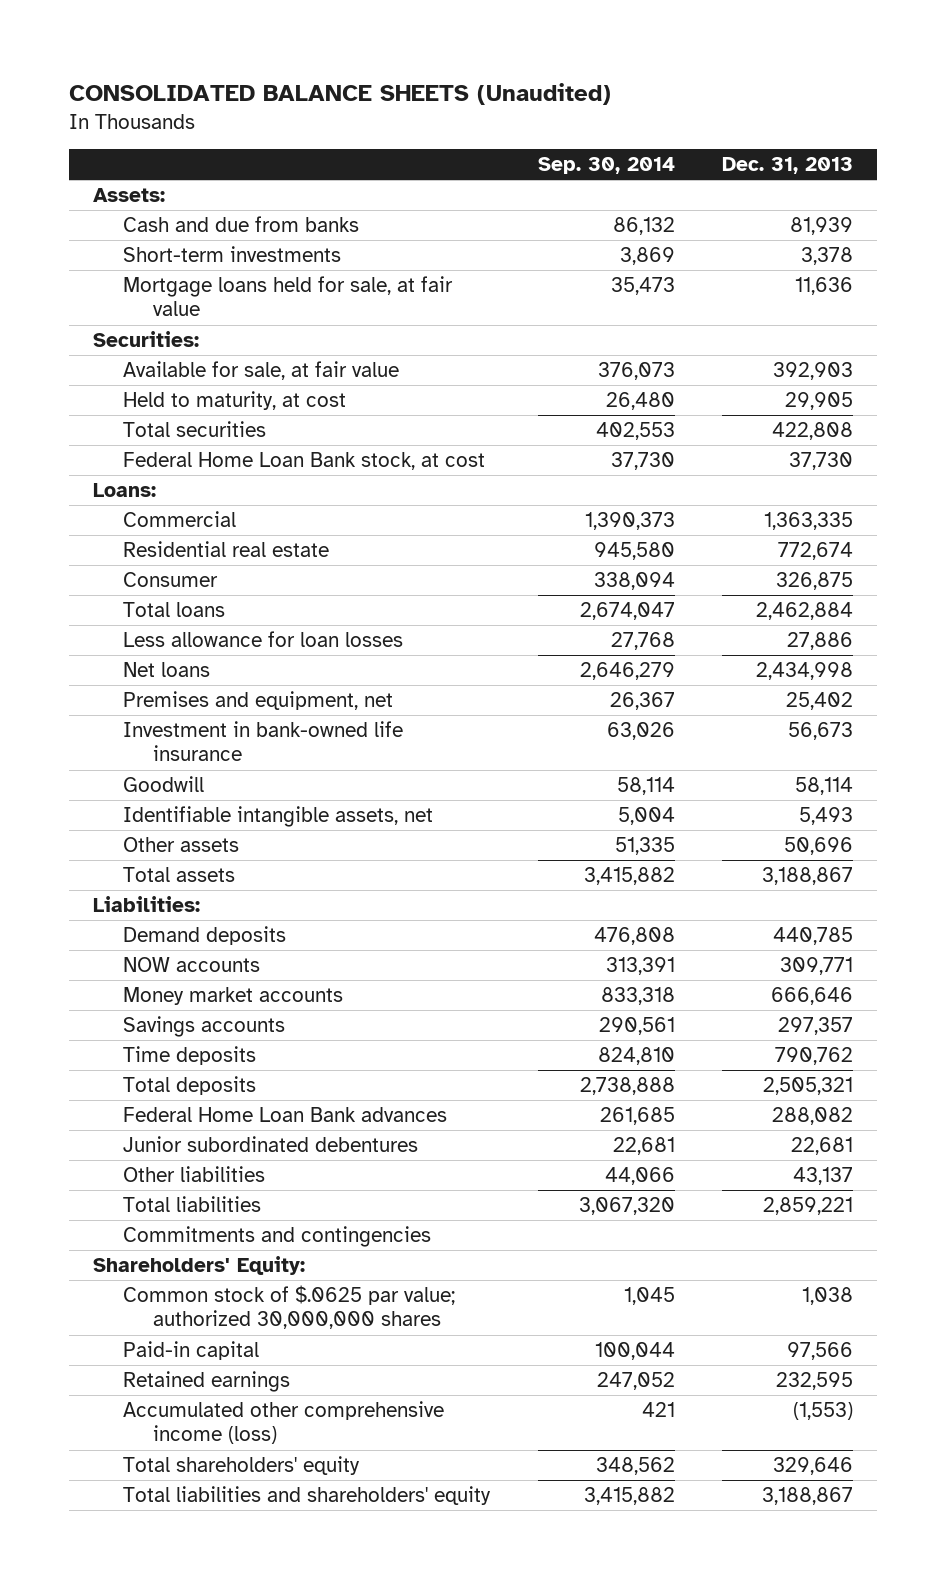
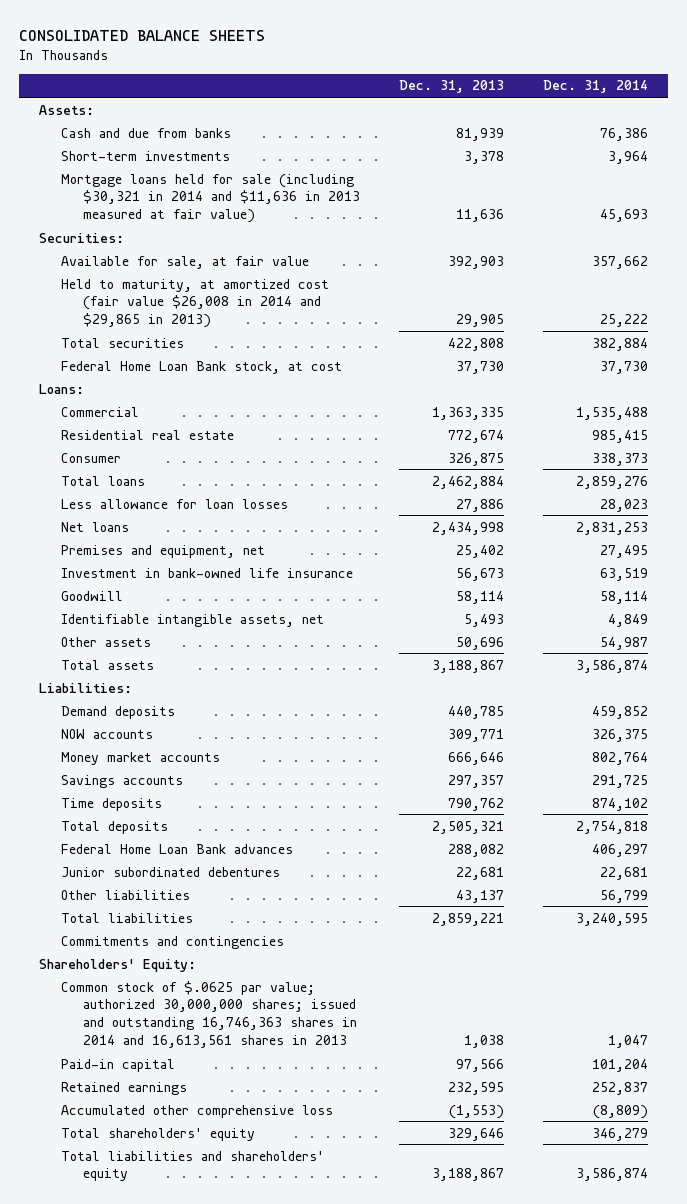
[69,82,612,105] CONSOLIDATED BALANCE SHEETS (Unaudited) -> [19,29,266,41] CONSOLIDATED BALANCE SHEETS
[537,157,675,175] Sep. 30, 2014 -> none
none -> [543,80,649,94] Dec. 31, 2014
[123,276,454,317] Mortgage loans held for sale, at fair value -> [60,173,361,224] Mortgage loans held for sale (including $30,321 in 2014 and $11,636 in 2013 measured at fair value)
[123,391,347,411] Held to maturity, at cost -> [60,278,329,329] Held to maturity, at amortized cost (fair value $26,008 in 2014 and $29,865 in 2013)
[123,1285,456,1330] Common stock of $.0625 par value; authorized 30,000,000 shares -> [60,980,358,1048] Common stock of $.0625 par value; authorized 30,000,000 shares; issued and outstanding 16,746,363 shares in 2014 and 16,613,561 shares in 2013
[123,1401,445,1445] Accumulated other comprehensive income (loss) -> [60,1104,333,1118] Accumulated other comprehensive loss

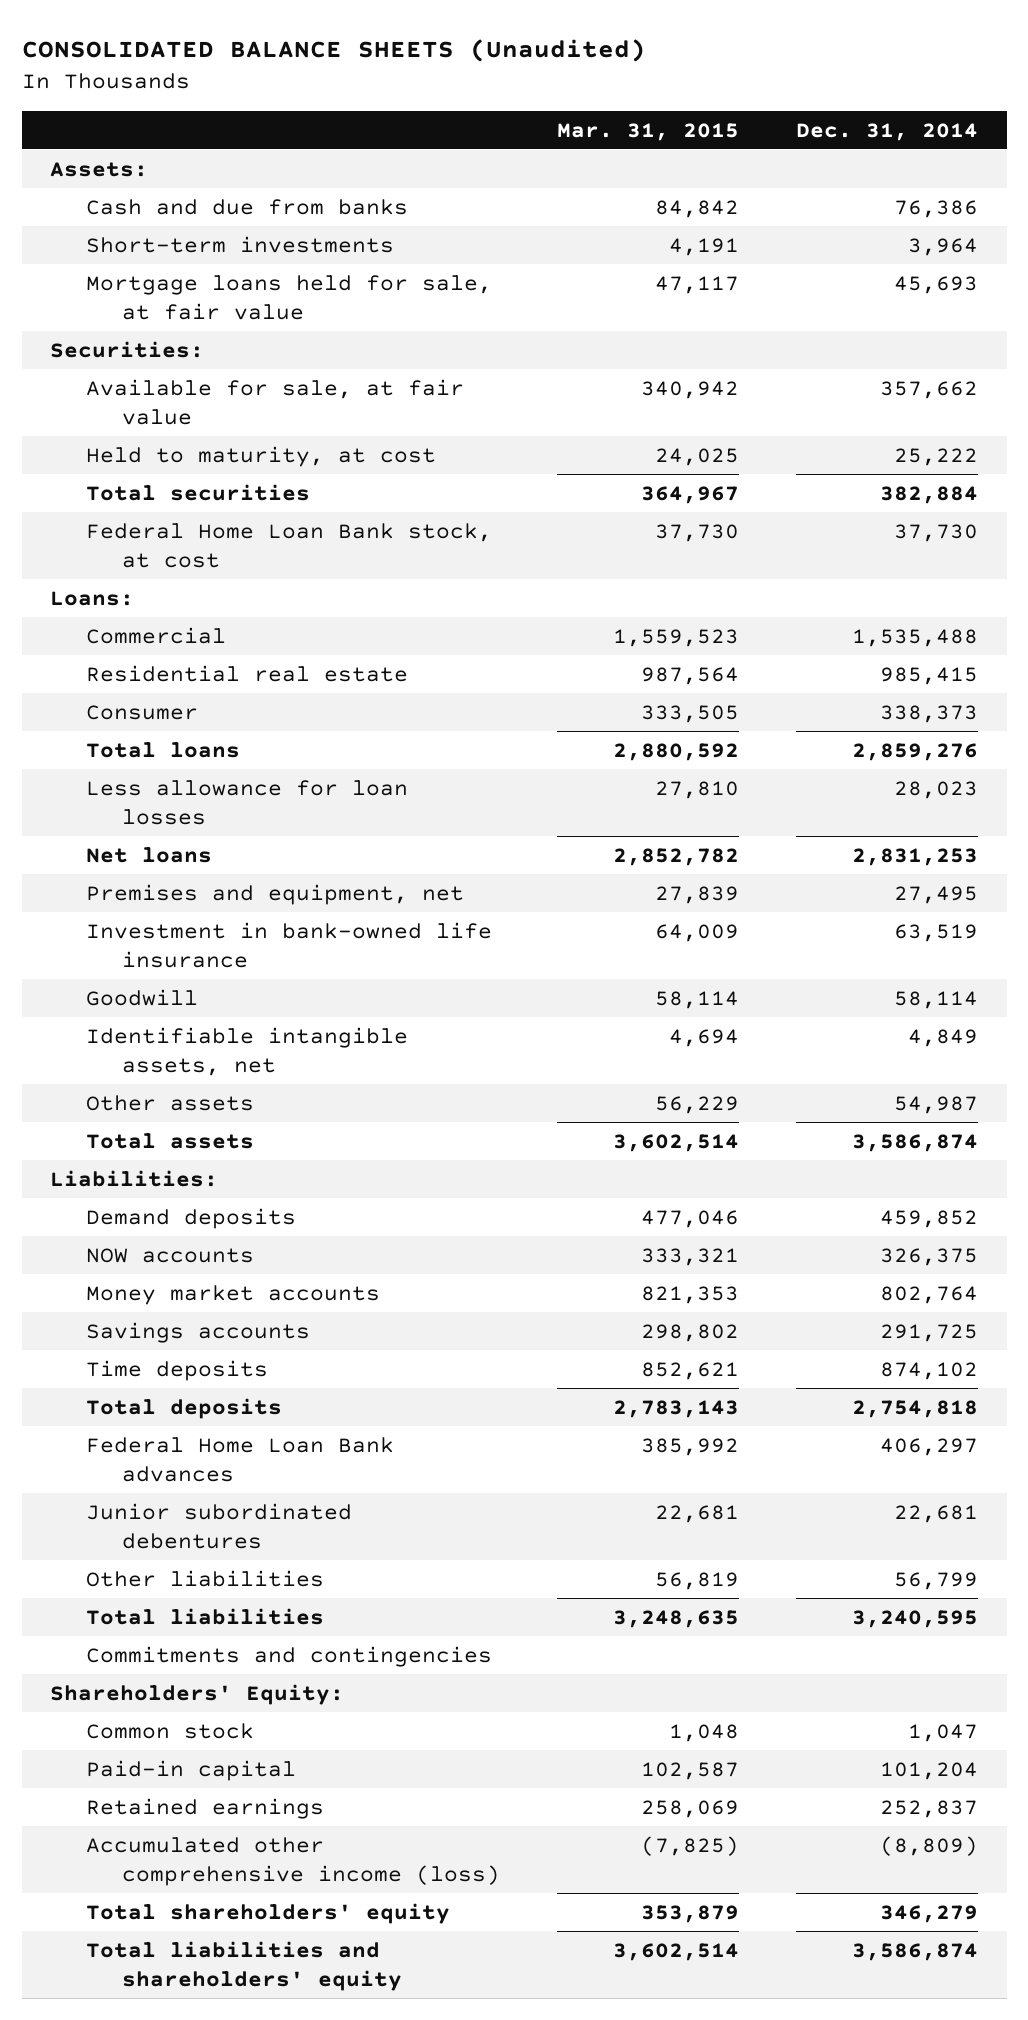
[19,29,266,41] CONSOLIDATED BALANCE SHEETS -> [21,39,646,63] CONSOLIDATED BALANCE SHEETS (Unaudited)
[399,80,505,94] Dec. 31, 2013 -> none
none -> [556,122,739,141] Mar. 31, 2015
[60,173,361,224] Mortgage loans held for sale (including $30,321 in 2014 and $11,636 in 2013 measured at fair value) -> [85,274,492,320] Mortgage loans held for sale, at fair value
[60,278,329,329] Held to maturity, at amortized cost (fair value $26,008 in 2014 and $29,865 in 2013) -> [85,445,436,467] Held to maturity, at cost
[60,980,358,1048] Common stock of $.0625 par value; authorized 30,000,000 shares; issued and outstanding 16,746,363 shares in 2014 and 16,613,561 shares in 2013 -> [85,1722,254,1739] Common stock
[60,1104,333,1118] Accumulated other comprehensive loss -> [85,1836,500,1886] Accumulated other comprehensive income (loss)

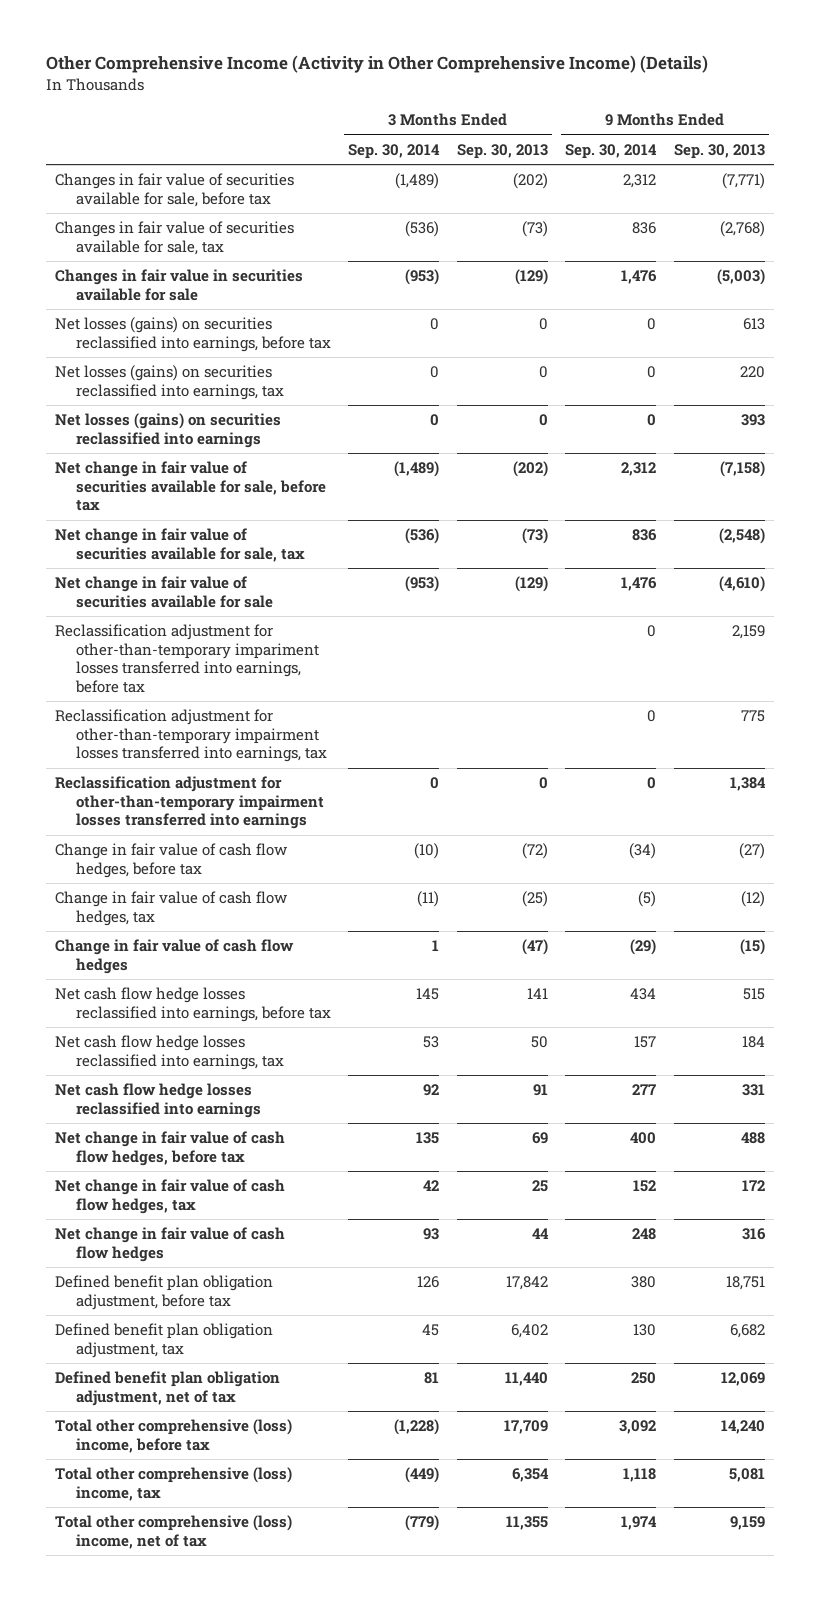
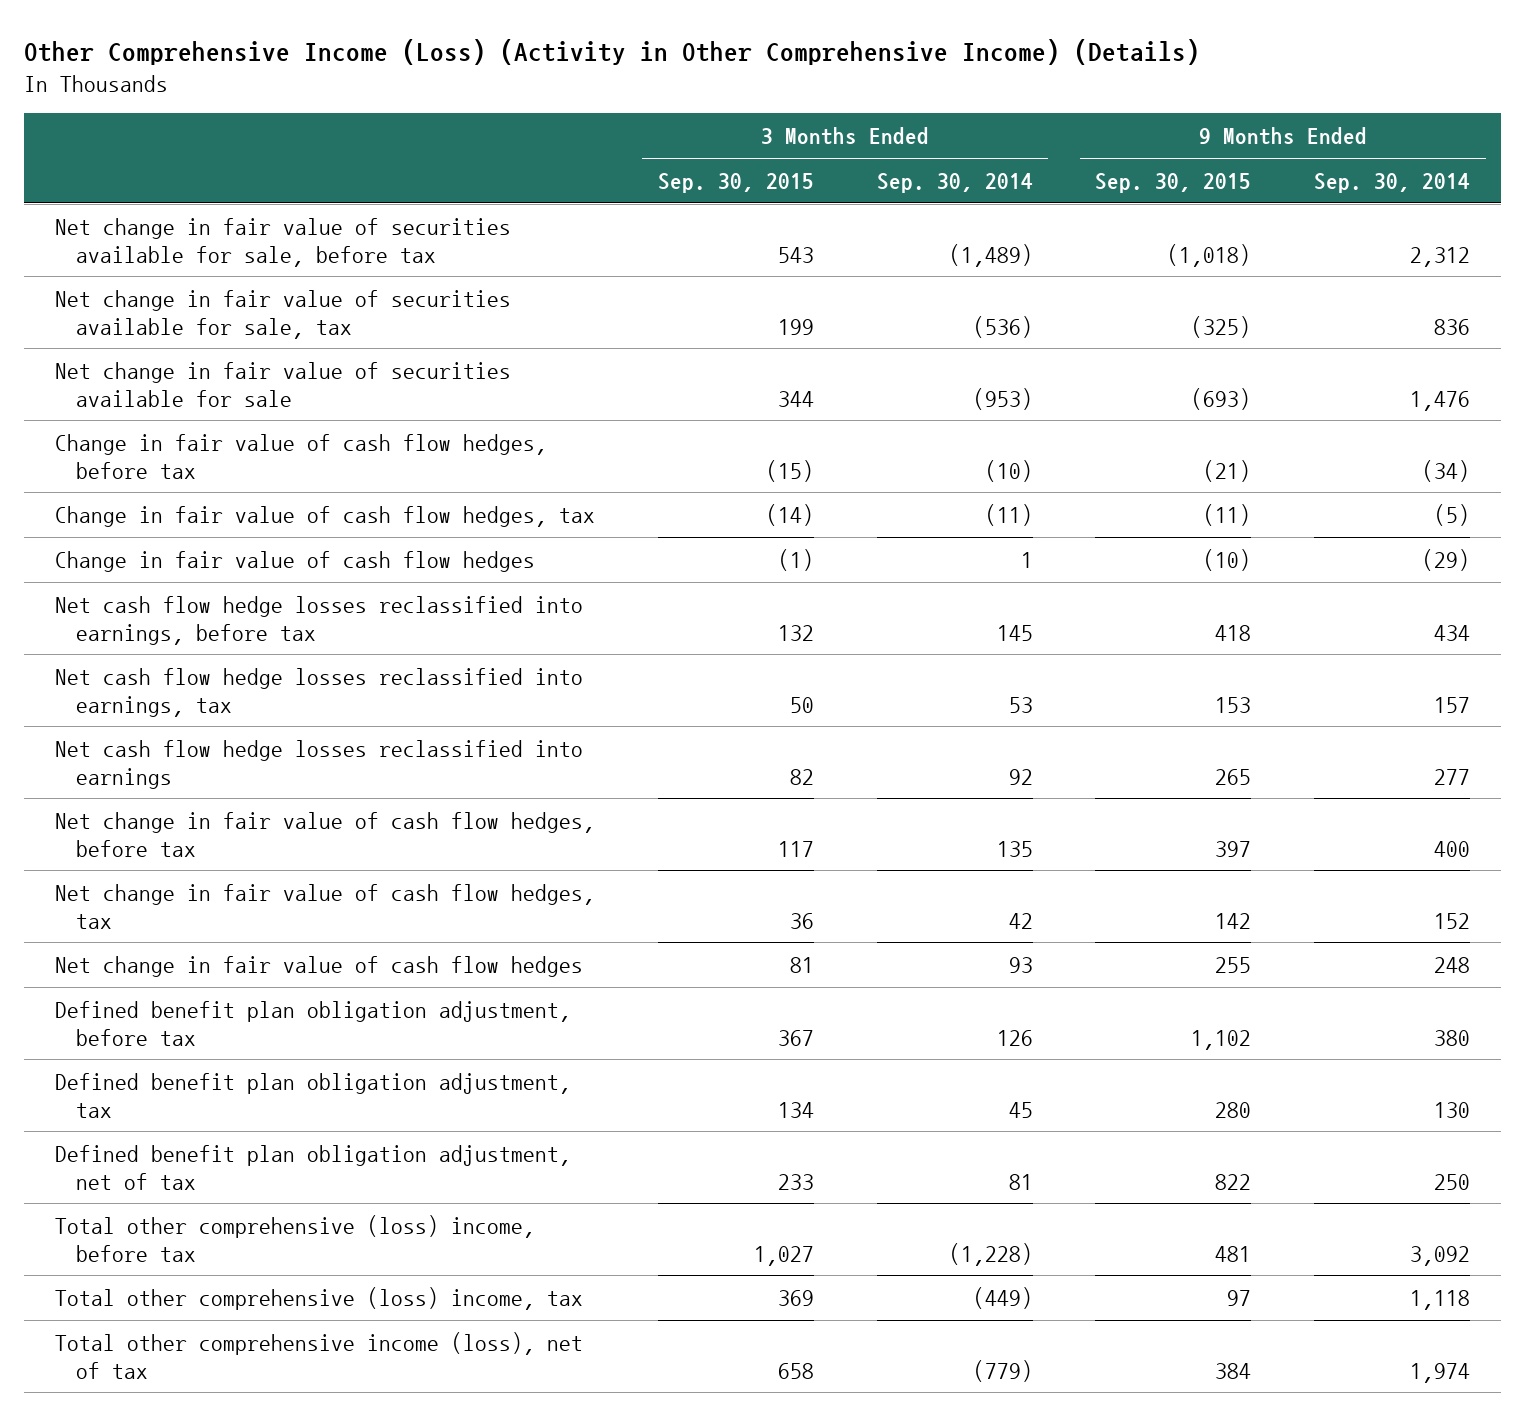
[46,55,709,74] Other Comprehensive Income (Activity in Other Comprehensive Income) (Details) -> [23,38,1200,65] Other Comprehensive Income (Loss) (Activity in Other Comprehensive Income) (Details)
[456,143,548,159] Sep. 30, 2013 -> none
[673,143,765,159] Sep. 30, 2013 -> none
none -> [657,172,814,193] Sep. 30, 2015
none -> [1095,172,1252,193] Sep. 30, 2015
[55,173,295,207] Changes in fair value of securities available for sale, before tax -> none
[55,221,295,255] Changes in fair value of securities available for sale, tax -> none
[55,269,304,301] Changes in fair value in securities available for sale -> none
[55,317,331,352] Net losses (gains) on securities reclassified into earnings, before tax -> none
[55,365,284,400] Net losses (gains) on securities reclassified into earnings, tax -> none
[55,413,282,448] Net losses (gains) on securities reclassified into earnings -> none
[55,624,319,693] Reclassification adjustment for other-than-temporary impariment losses transferred into earnings, before tax -> none
[55,709,327,763] Reclassification adjustment for other-than-temporary impairment losses transferred into earnings, tax -> none
[55,776,324,830] Reclassification adjustment for other-than-temporary impairment losses transferred into earnings -> none
[55,1515,293,1549] Total other comprehensive (loss) income, net of tax -> [55,1331,584,1379] Total other comprehensive income (loss), net of tax

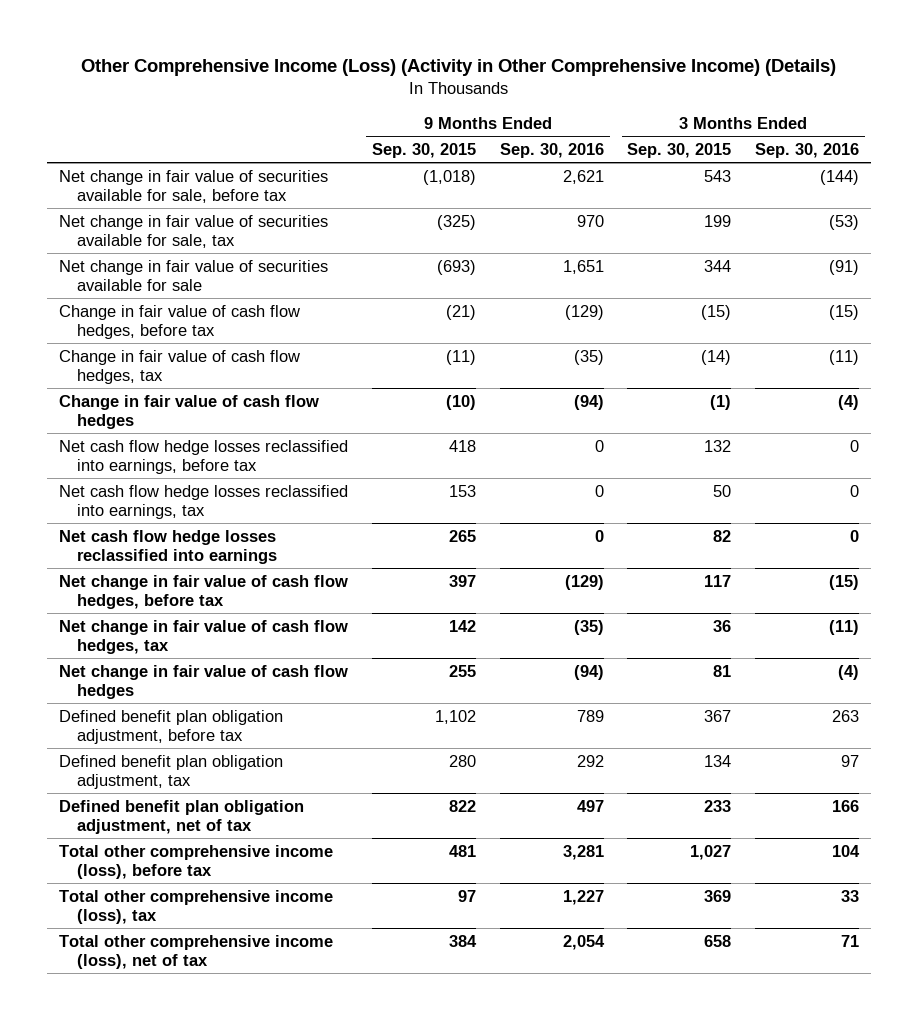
[876,172,1033,193] Sep. 30, 2014 -> none
[1313,172,1470,193] Sep. 30, 2014 -> none
none -> [499,143,604,159] Sep. 30, 2016
none -> [755,143,860,159] Sep. 30, 2016
[55,1214,536,1262] Total other comprehensive (loss) income, before tax -> [59,844,334,879] Total other comprehensive income (loss), before tax
[55,1286,584,1310] Total other comprehensive (loss) income, tax -> [59,889,334,924] Total other comprehensive income (loss), tax

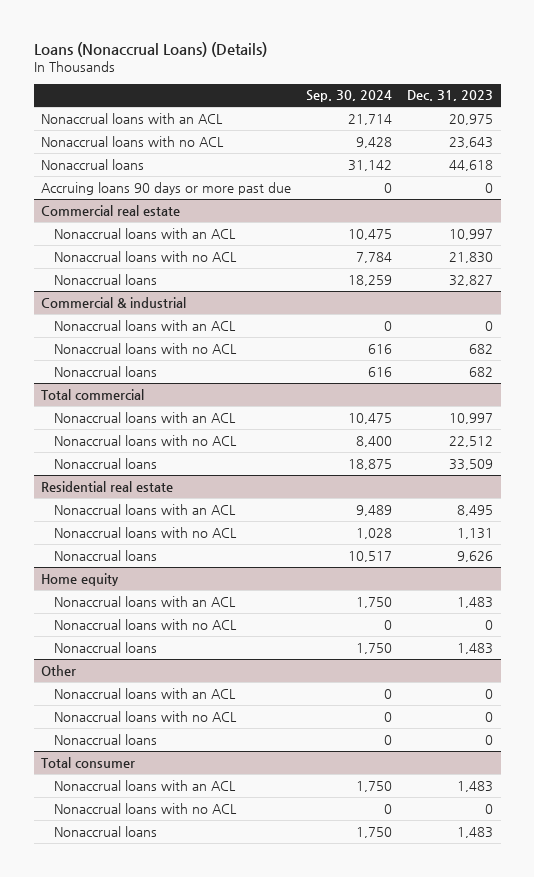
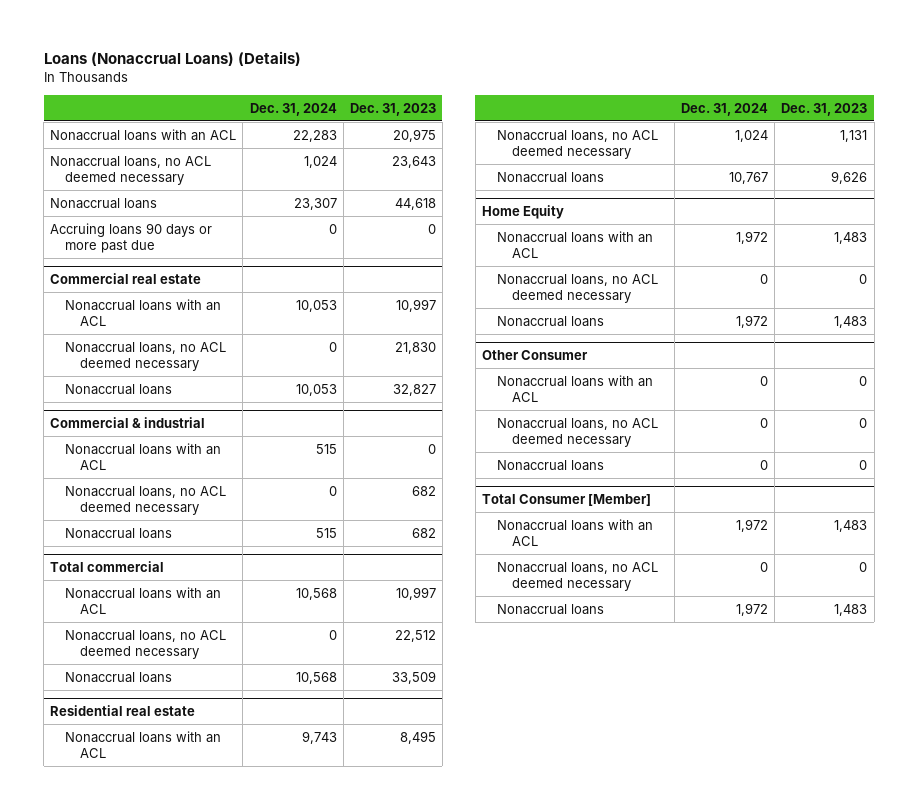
[306,90,393,103] Sep. 30, 2024 -> none
none -> [249,102,337,116] Dec. 31, 2024
[41,135,225,147] Nonaccrual loans with no ACL -> [50,155,212,185] Nonaccrual loans, no ACL deemed necessary
[53,250,237,262] Nonaccrual loans with no ACL -> [65,341,227,371] Nonaccrual loans, no ACL deemed necessary
[53,342,237,354] Nonaccrual loans with no ACL -> [65,485,227,515] Nonaccrual loans, no ACL deemed necessary
[53,434,237,446] Nonaccrual loans with no ACL -> [65,629,227,659] Nonaccrual loans, no ACL deemed necessary
[53,526,237,538] Nonaccrual loans with no ACL -> [496,129,658,159] Nonaccrual loans, no ACL deemed necessary
[41,572,120,586] Home equity -> [481,204,564,219] Home Equity
[53,618,237,630] Nonaccrual loans with no ACL -> [496,273,658,303] Nonaccrual loans, no ACL deemed necessary
[41,664,77,676] Other -> [481,349,588,360] Other Consumer
[53,710,237,722] Nonaccrual loans with no ACL -> [496,417,658,447] Nonaccrual loans, no ACL deemed necessary
[41,756,136,768] Total consumer -> [481,493,651,506] Total Consumer [Member]
[53,802,237,814] Nonaccrual loans with no ACL -> [496,561,658,591] Nonaccrual loans, no ACL deemed necessary

